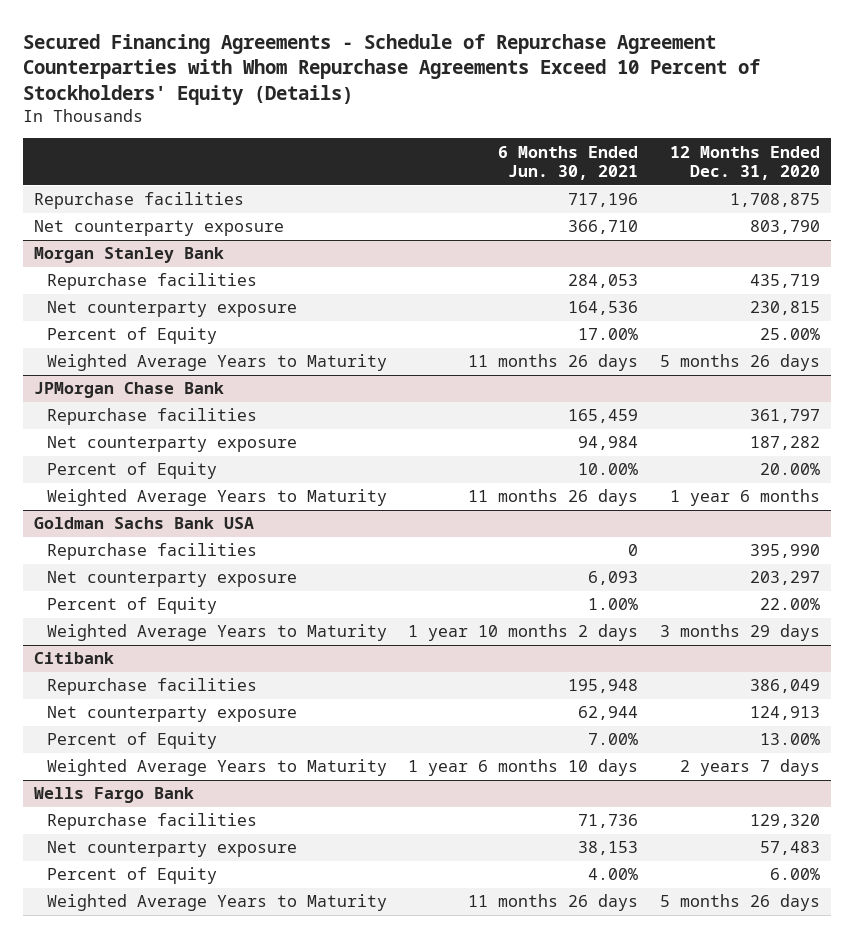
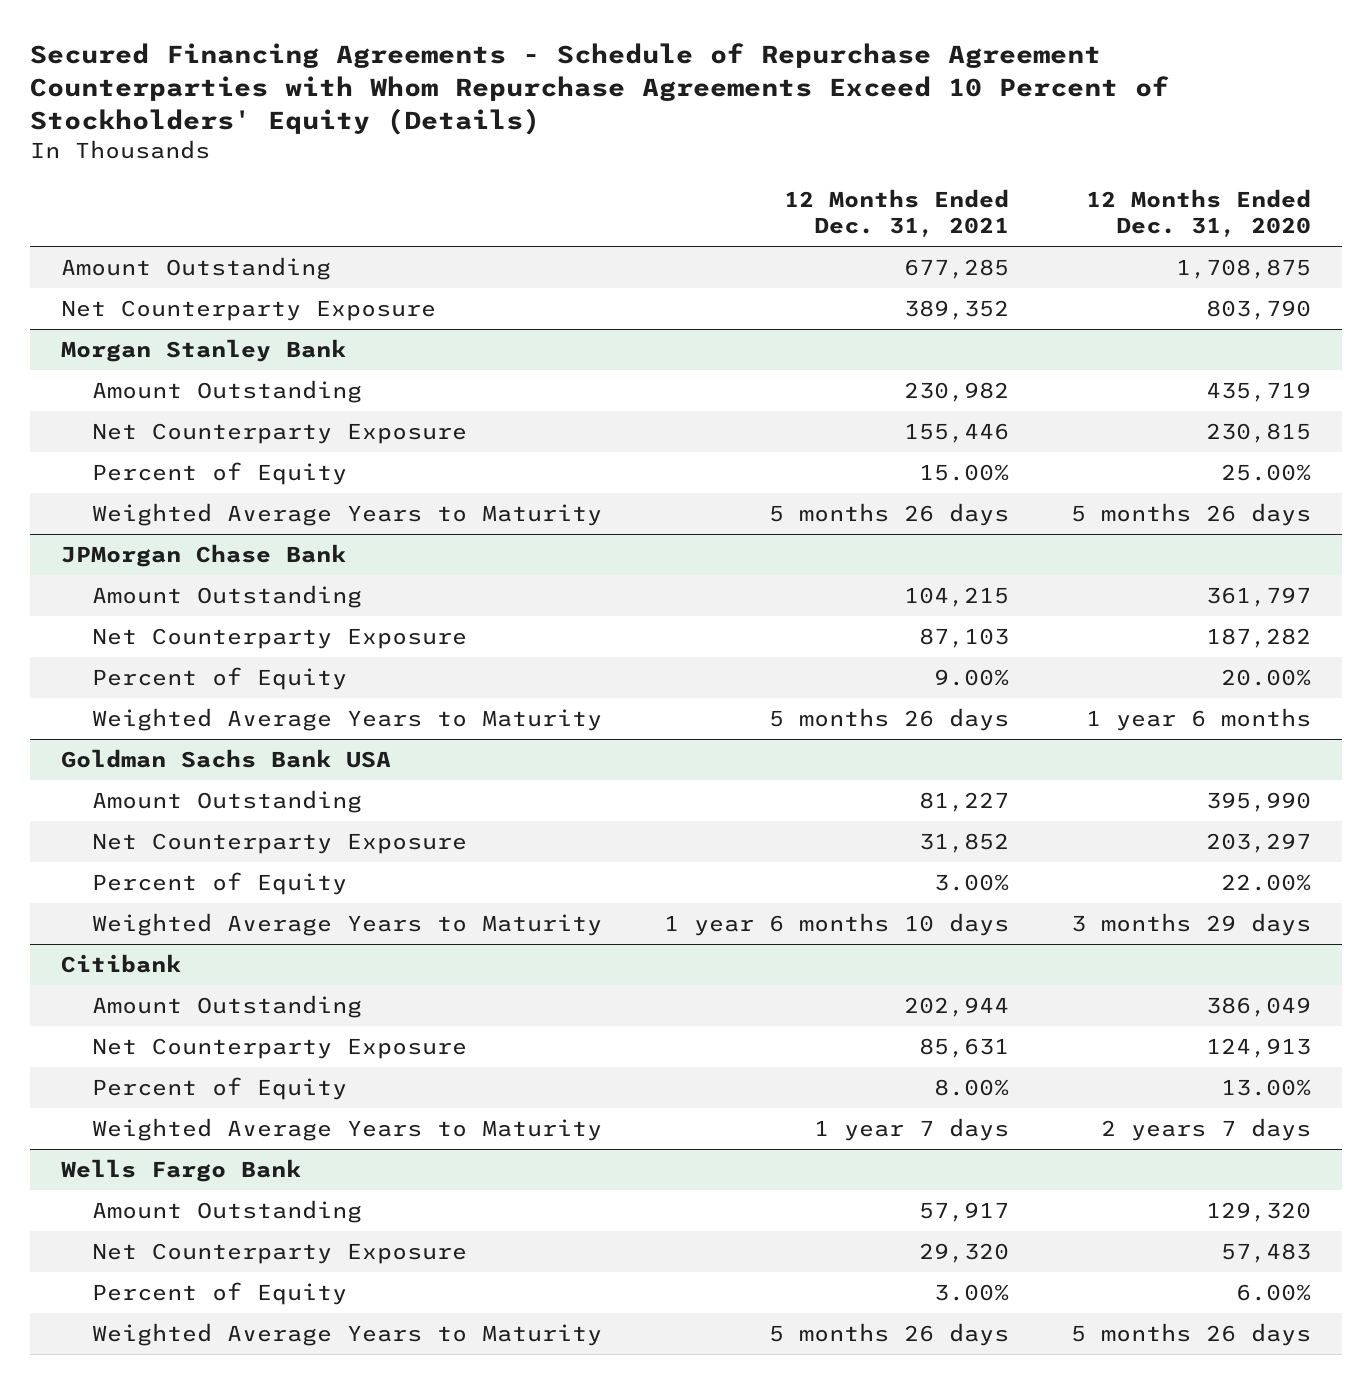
[498,145,639,181] 6 Months Ended Jun. 30, 2021 -> none
none -> [783,189,1009,237] 12 Months Ended Dec. 31, 2021
[33,192,244,210] Repurchase facilities -> [60,257,331,281] Amount Outstanding
[33,220,284,237] Net counterparty exposure -> [60,300,436,322] Net Counterparty Exposure
[46,273,257,291] Repurchase facilities -> [91,380,362,404] Amount Outstanding
[46,301,297,318] Net counterparty exposure -> [91,423,467,445] Net Counterparty Exposure
[46,408,257,426] Repurchase facilities -> [91,585,362,609] Amount Outstanding
[46,436,297,453] Net counterparty exposure -> [91,628,467,650] Net Counterparty Exposure
[46,543,257,561] Repurchase facilities -> [91,790,362,814] Amount Outstanding
[46,571,297,588] Net counterparty exposure -> [91,833,467,855] Net Counterparty Exposure
[46,678,257,696] Repurchase facilities -> [91,995,362,1019] Amount Outstanding
[46,706,297,723] Net counterparty exposure -> [91,1038,467,1060] Net Counterparty Exposure
[46,813,257,831] Repurchase facilities -> [91,1200,362,1224] Amount Outstanding
[46,841,297,858] Net counterparty exposure -> [91,1243,467,1265] Net Counterparty Exposure

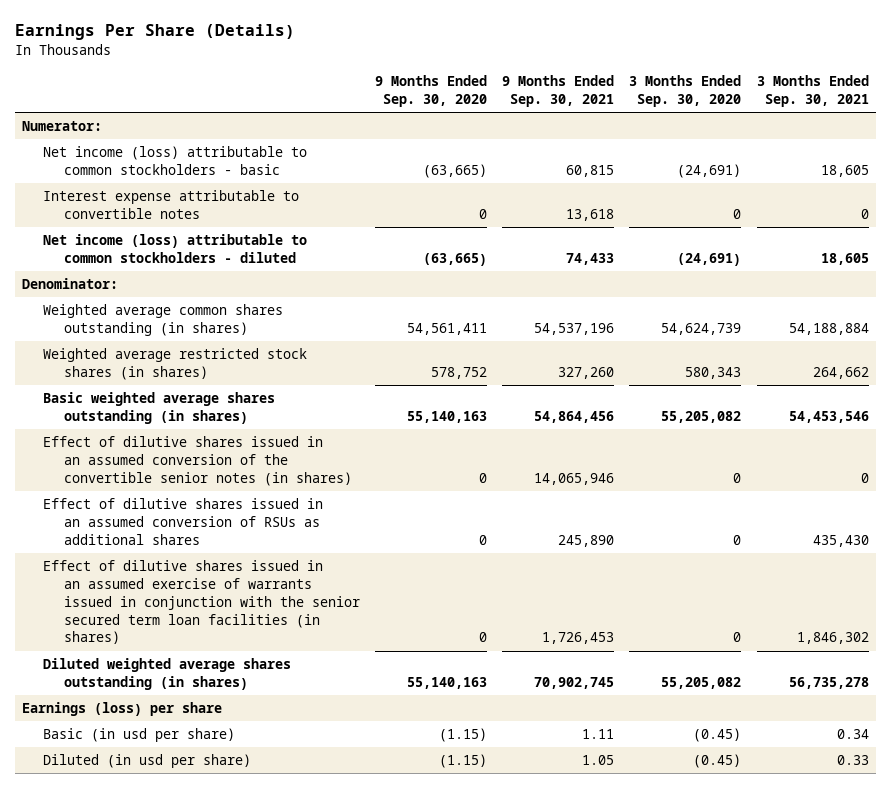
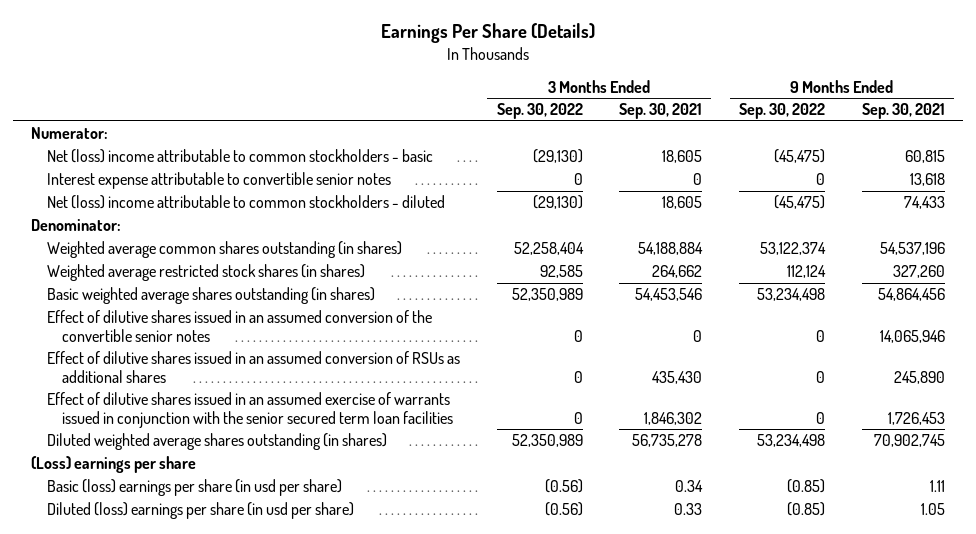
[374,75,487,108] 9 Months Ended Sep. 30, 2020 -> none
[629,75,742,108] 3 Months Ended Sep. 30, 2020 -> none
none -> [496,103,583,120] Sep. 30, 2022
none -> [739,103,826,120] Sep. 30, 2022
[42,146,307,175] Net income (loss) attributable to common stockholders - basic -> [46,149,433,164] Net (loss) income attributable to common stockholders - basic
[42,190,299,219] Interest expense attributable to convertible notes -> [46,172,391,190] Interest expense attributable to convertible senior notes
[42,234,307,263] Net income (loss) attributable to common stockholders - diluted -> [46,195,445,210] Net (loss) income attributable to common stockholders - diluted
[42,436,352,486] Effect of dilutive shares issued in an assumed conversion of the convertible senior notes (in shares) -> [46,310,432,342] Effect of dilutive shares issued in an assumed conversion of the convertible senior notes
[42,560,360,645] Effect of dilutive shares issued in an assumed exercise of warrants issued in conjunction with the senior secured term loan facilities (in shares) -> [46,392,453,428] Effect of dilutive shares issued in an assumed exercise of warrants issued in conjunction with the senior secured term loan facilities
[22,702,223,717] Earnings (loss) per share -> [31,456,197,474] (Loss) earnings per share
[42,728,235,743] Basic (in usd per share) -> [46,479,342,497] Basic (loss) earnings per share (in usd per share)
[42,754,251,769] Diluted (in usd per share) -> [46,502,354,520] Diluted (loss) earnings per share (in usd per share)

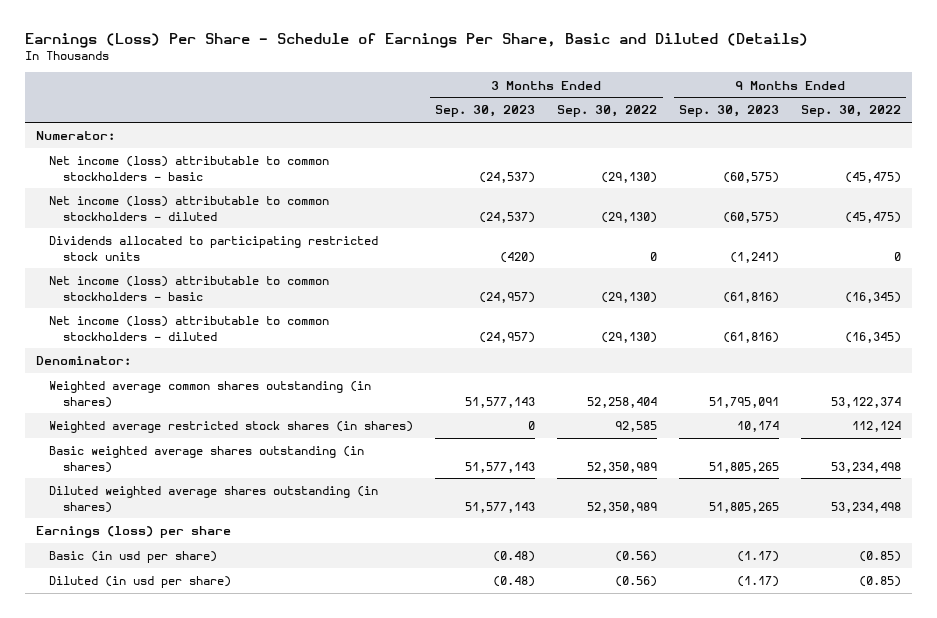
[381,23,596,44] Earnings Per Share (Details) -> [24,32,808,48] Earnings (Loss) Per Share - Schedule of Earnings Per Share, Basic and Diluted (Details)
[619,103,703,120] Sep. 30, 2021 -> none
[861,103,945,120] Sep. 30, 2021 -> none
none -> [435,105,536,118] Sep. 30, 2023
none -> [679,105,780,118] Sep. 30, 2023
[46,172,391,190] Interest expense attributable to convertible senior notes -> none
[46,149,433,164] Net (loss) income attributable to common stockholders - basic -> [49,156,330,181] Net income (loss) attributable to common stockholders - basic
[46,195,445,210] Net (loss) income attributable to common stockholders - diluted -> [49,196,330,221] Net income (loss) attributable to common stockholders - diluted
none -> [49,236,379,261] Dividends allocated to participating restricted stock units
none -> [49,276,330,301] Net income (loss) attributable to common stockholders - basic
none -> [49,316,330,341] Net income (loss) attributable to common stockholders - diluted
[46,310,432,342] Effect of dilutive shares issued in an assumed conversion of the convertible senior notes -> none
[46,351,460,383] Effect of dilutive shares issued in an assumed conversion of RSUs as additional shares -> none
[46,392,453,428] Effect of dilutive shares issued in an assumed exercise of warrants issued in conjunction with the senior secured term loan facilities -> none
[31,456,197,474] (Loss) earnings per share -> [35,526,231,539] Earnings (loss) per share
[46,479,342,497] Basic (loss) earnings per share (in usd per share) -> [49,551,218,564] Basic (in usd per share)
[46,502,354,520] Diluted (loss) earnings per share (in usd per share) -> [49,576,232,589] Diluted (in usd per share)

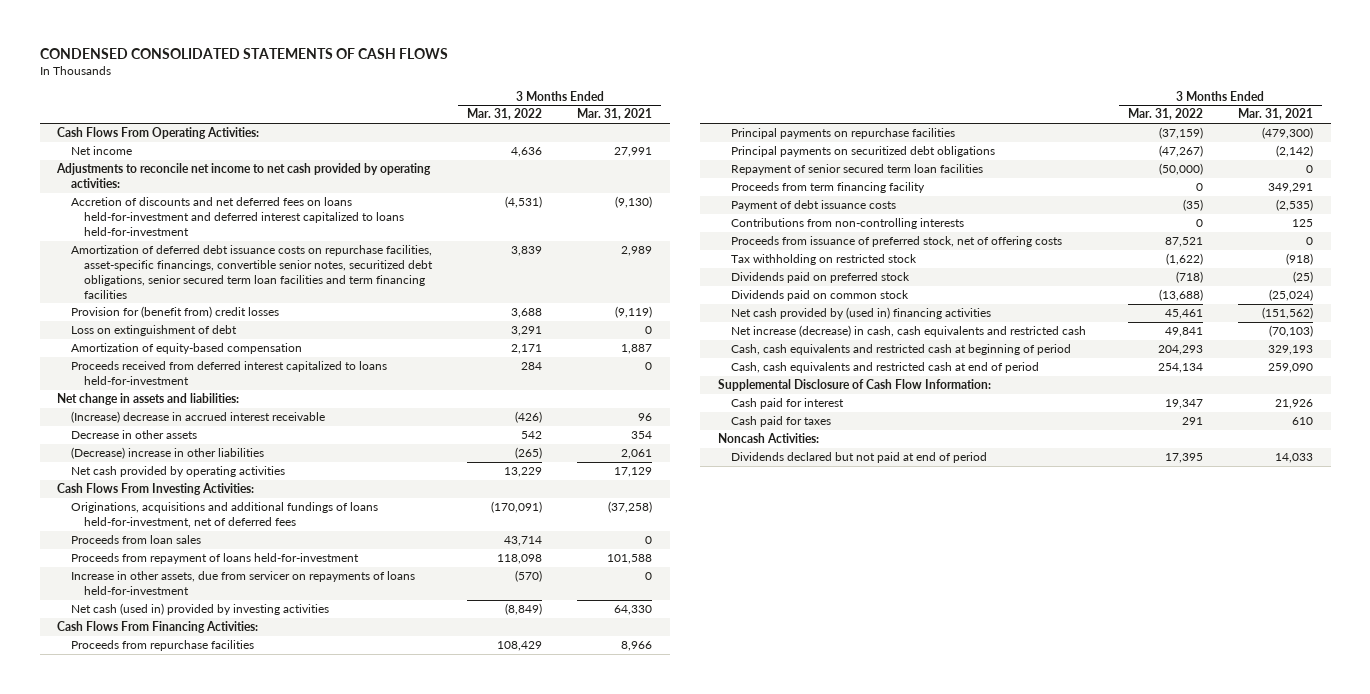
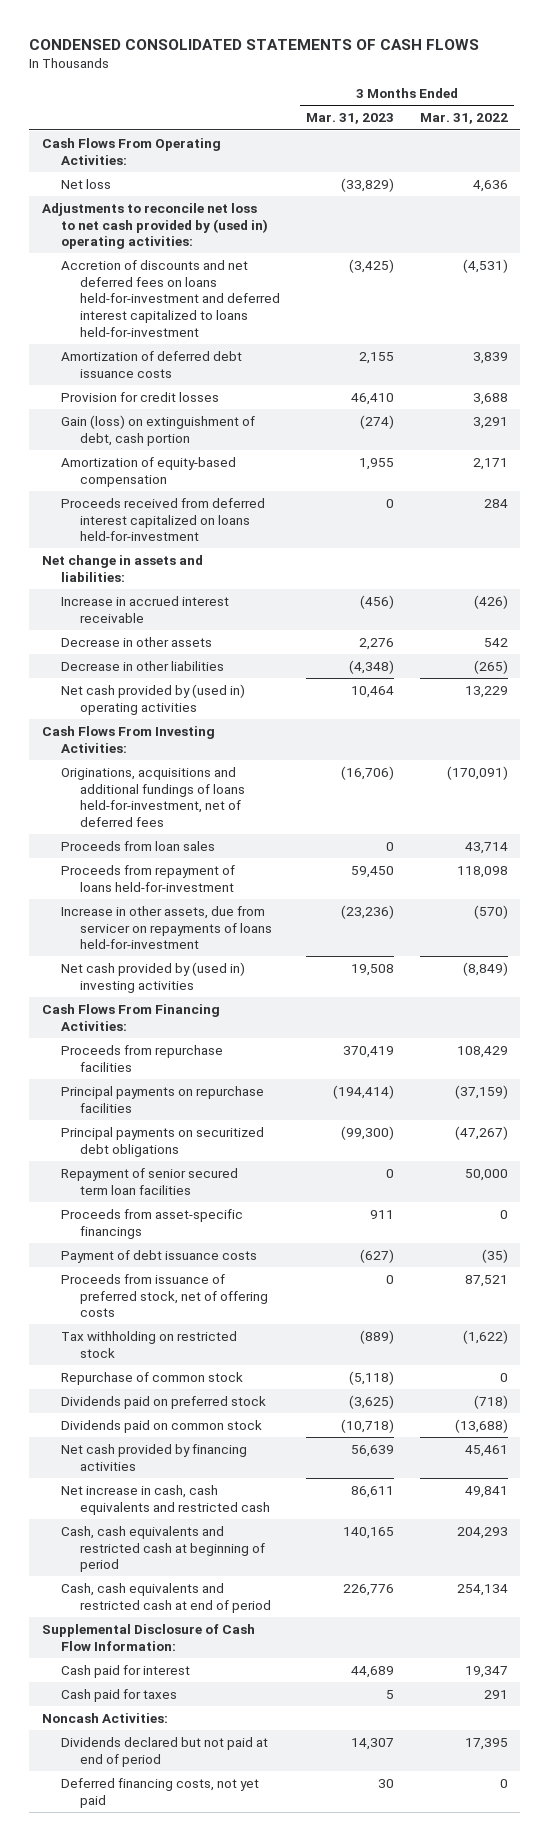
[577,108,653,121] Mar. 31, 2021 -> none
none -> [306,113,395,125] Mar. 31, 2023
[70,146,132,156] Net income -> [61,178,112,189] Net loss
[56,163,432,189] Adjustments to reconcile net income to net cash provided by operating activities: -> [41,202,269,250] Adjustments to reconcile net loss to net cash provided by (used in) operating activities:
[70,245,433,299] Amortization of deferred debt issuance costs on repurchase facilities, asset-specific financings, convertible senior notes, securitized debt obligations, senior secured term loan facilities and term financing facilities -> [61,350,243,378] Amortization of deferred debt issuance costs
[70,306,279,319] Provision for (benefit from) credit losses -> [61,391,220,402] Provision for credit losses
[70,325,237,337] Loss on extinguishment of debt -> [61,414,256,446] Gain (loss) on extinguishment of debt, cash portion
[70,361,387,386] Proceeds received from deferred interest capitalized to loans held-for-investment -> [61,497,266,542] Proceeds received from deferred interest capitalized on loans held-for-investment
[70,411,325,424] (Increase) decrease in accrued interest receivable -> [61,595,230,623] Increase in accrued interest receivable
[70,447,264,460] (Decrease) increase in other liabilities -> [61,660,225,671] Decrease in other liabilities
[70,466,285,478] Net cash provided by operating activities -> [61,683,246,715] Net cash provided by (used in) operating activities
[70,603,329,616] Net cash (used in) provided by investing activities -> [61,961,246,993] Net cash provided by (used in) investing activities
[731,182,926,194] Proceeds from term financing facility -> none
[1158,163,1203,176] (50,000) -> [464,1168,508,1181] 50,000
none -> [61,1208,244,1239] Proceeds from asset-specific financings
[731,218,965,230] Contributions from non-controlling interests -> none
none -> [61,1371,244,1385] Repurchase of common stock
[731,307,992,320] Net cash provided by (used in) financing activities -> [61,1443,248,1471] Net cash provided by financing activities
[731,325,1087,338] Net increase (decrease) in cash, cash equivalents and restricted cash -> [61,1484,271,1515] Net increase in cash, cash equivalents and restricted cash
none -> [61,1777,260,1808] Deferred financing costs, not yet paid

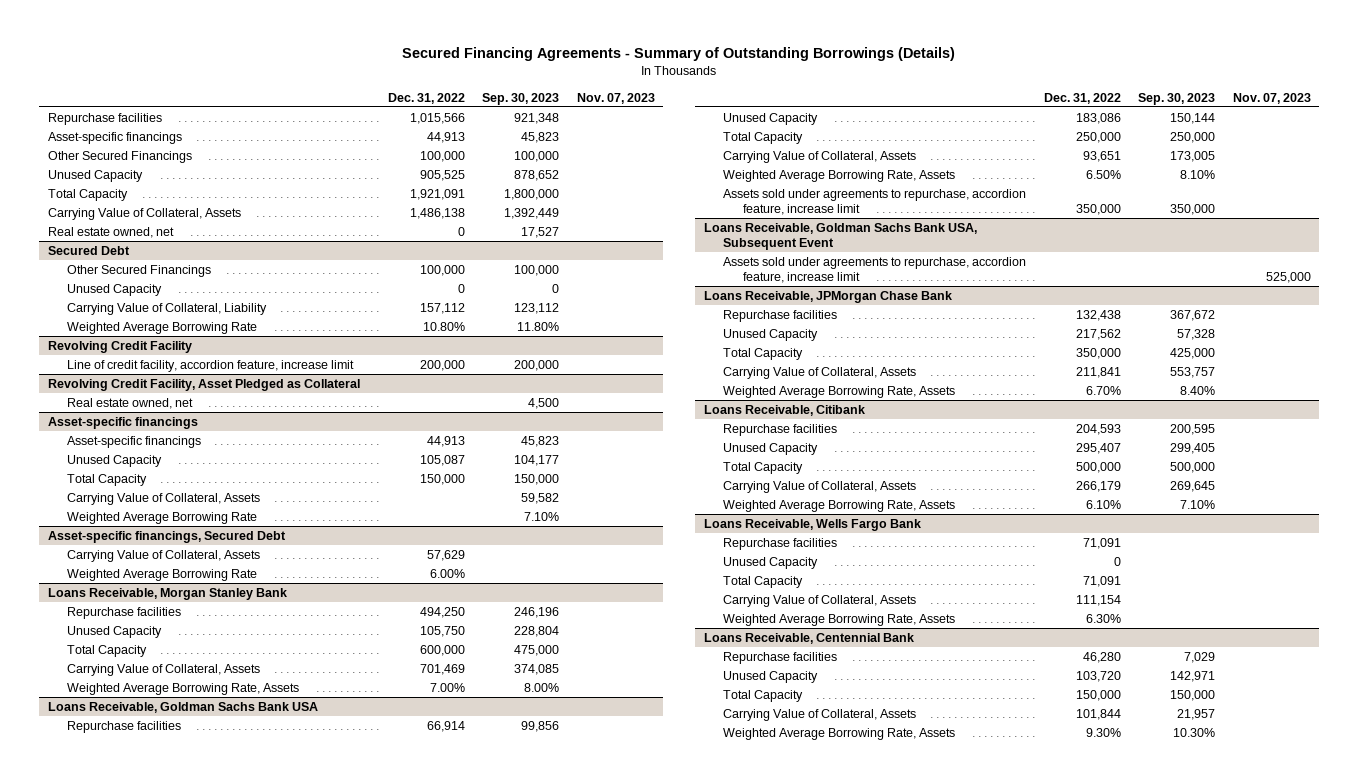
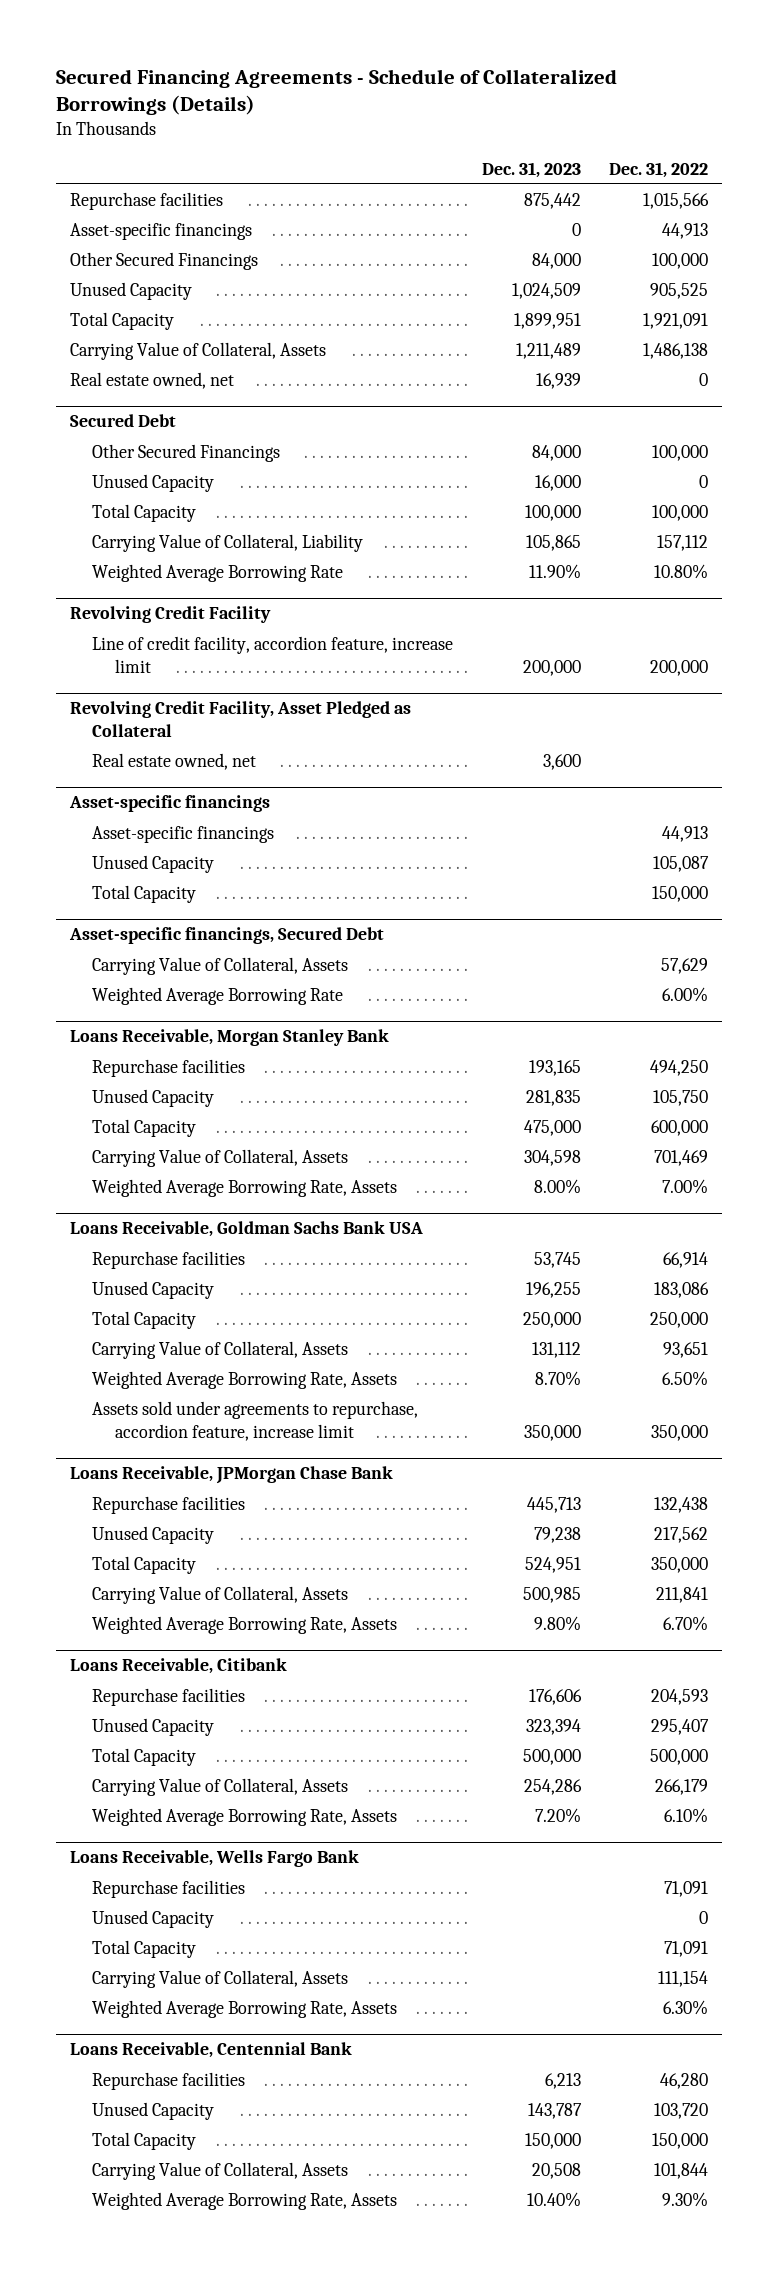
[402,47,956,62] Secured Financing Agreements - Summary of Outstanding Borrowings (Details) -> [56,68,618,116] Secured Financing Agreements - Schedule of Collateralized Borrowings (Details)
[482,92,560,105] Sep. 30, 2023 -> none
[576,92,655,104] Nov. 07, 2023 -> none
none -> [481,161,581,178] Dec. 31, 2023
none -> [92,504,197,523] Total Capacity
[67,492,261,505] Carrying Value of Collateral, Assets -> none
[67,511,258,524] Weighted Average Borrowing Rate -> none
[703,222,977,251] Loans Receivable, Goldman Sachs Bank USA, Subsequent Event -> none
[723,256,1027,284] Assets sold under agreements to repurchase, accordion feature, increase limit -> none

